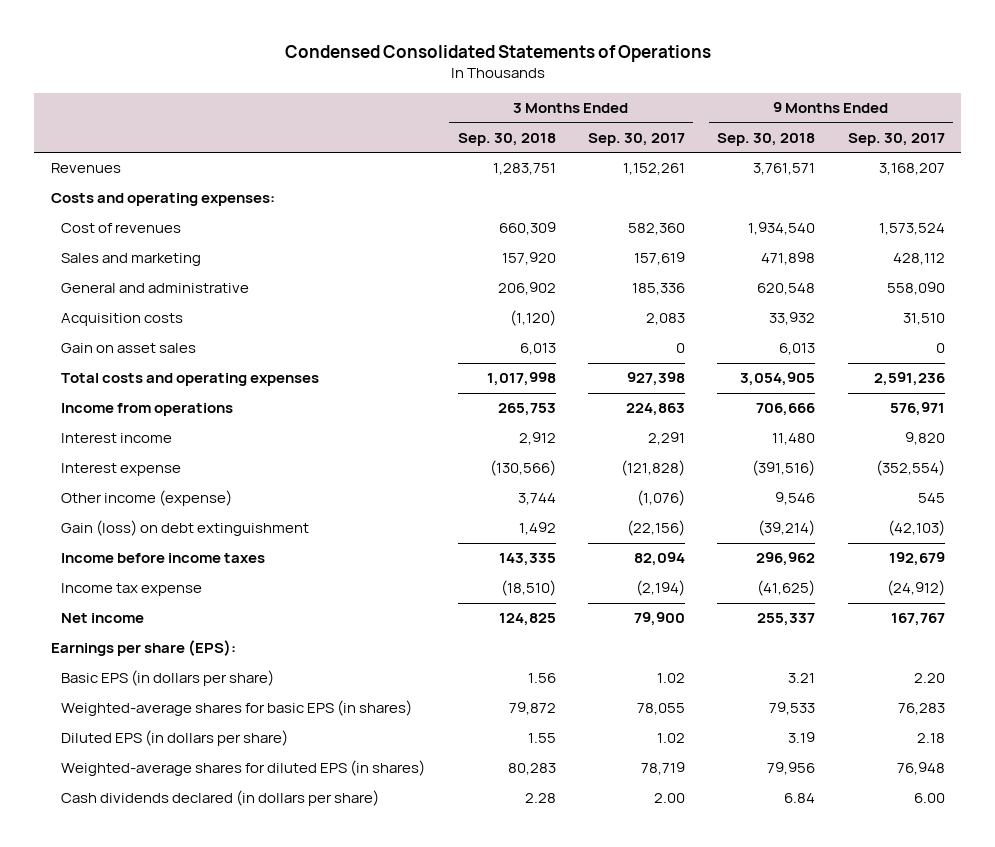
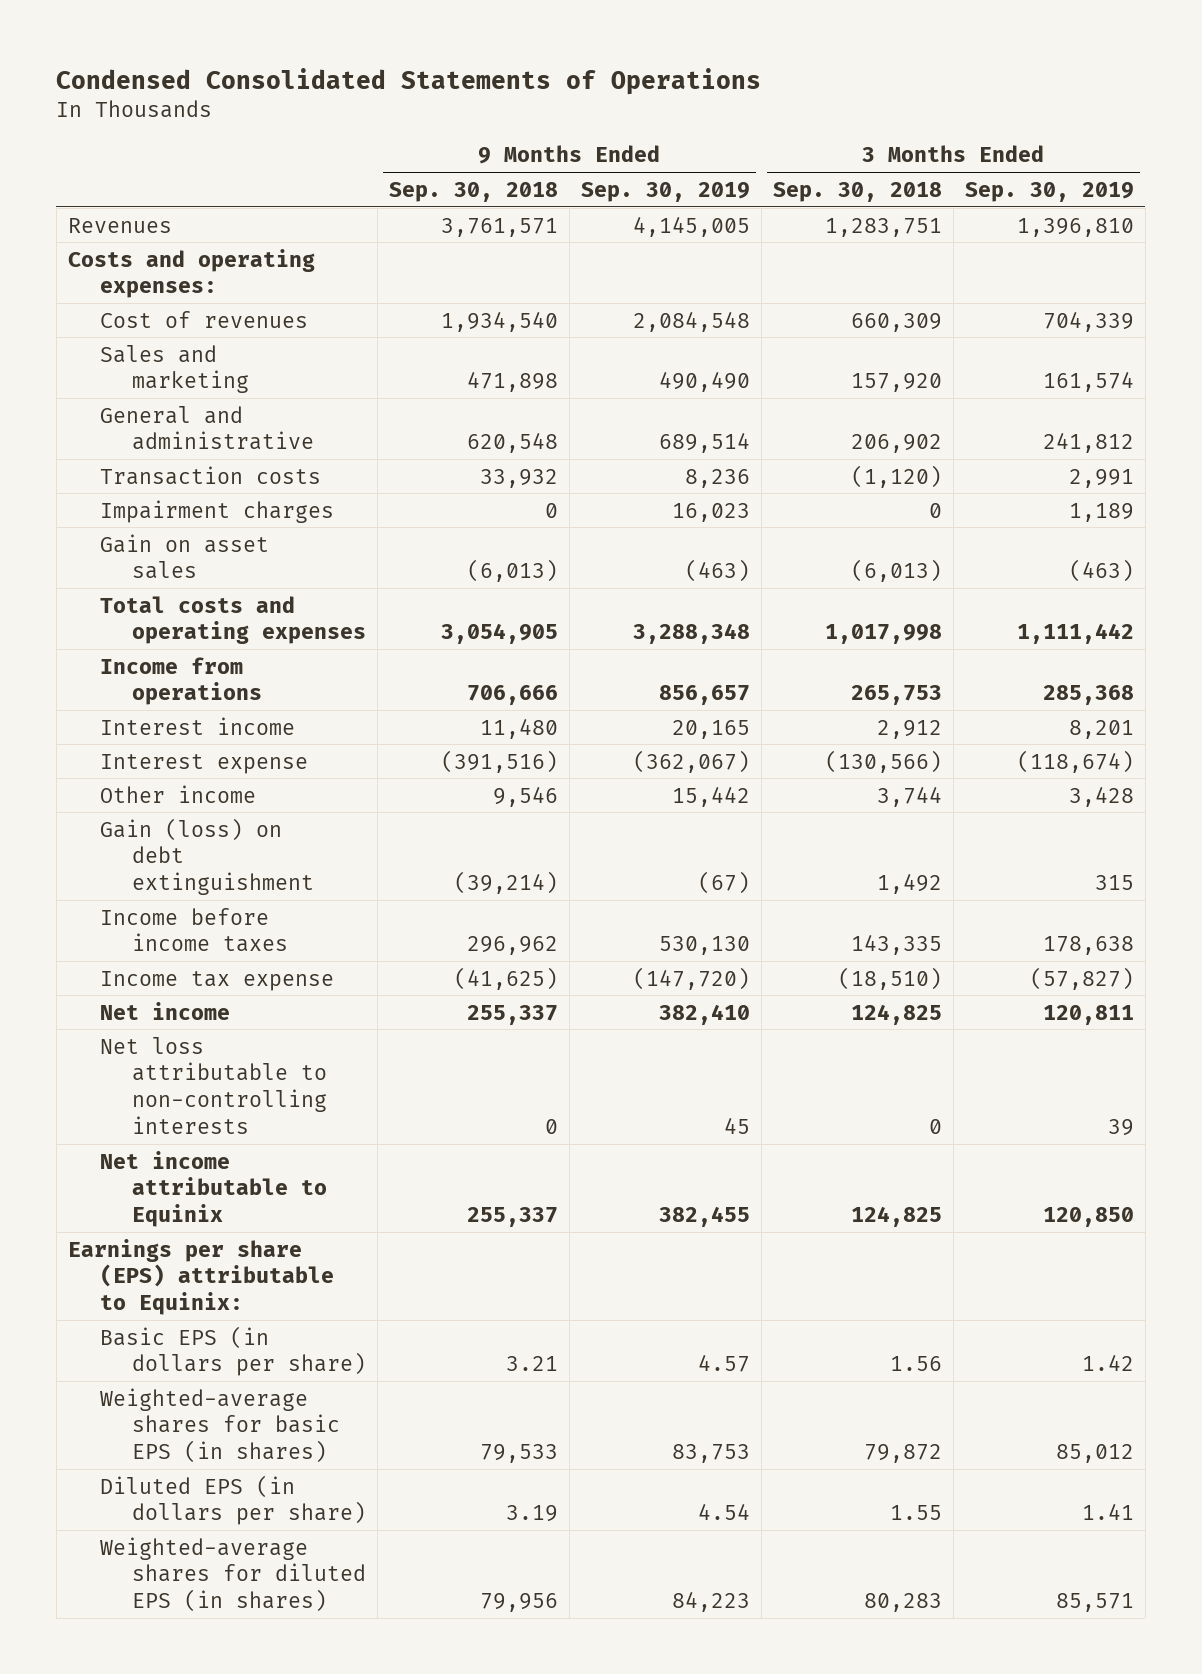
[588,132,686,146] Sep. 30, 2017 -> none
[847,132,945,146] Sep. 30, 2017 -> none
none -> [580,181,750,202] Sep. 30, 2019
none -> [964,181,1134,202] Sep. 30, 2019
[61,313,184,327] Acquisition costs -> [99,465,321,485] Transaction costs
none -> [99,499,334,523] Impairment charges
[519,343,556,356] 6,013 -> [850,559,942,583] (6,013)
[779,343,816,356] 6,013 -> [466,559,558,583] (6,013)
[61,490,233,507] Other income (expense) -> [99,784,256,803] Other income
none -> [99,1036,327,1134] Net loss attributable to non-controlling interests
none -> [99,1150,327,1227] Net income attributable to Equinix
[50,640,236,657] Earnings per share (EPS): -> [67,1238,334,1315] Earnings per share (EPS) attributable to Equinix:
[61,790,380,807] Cash dividends declared (in dollars per share) -> none

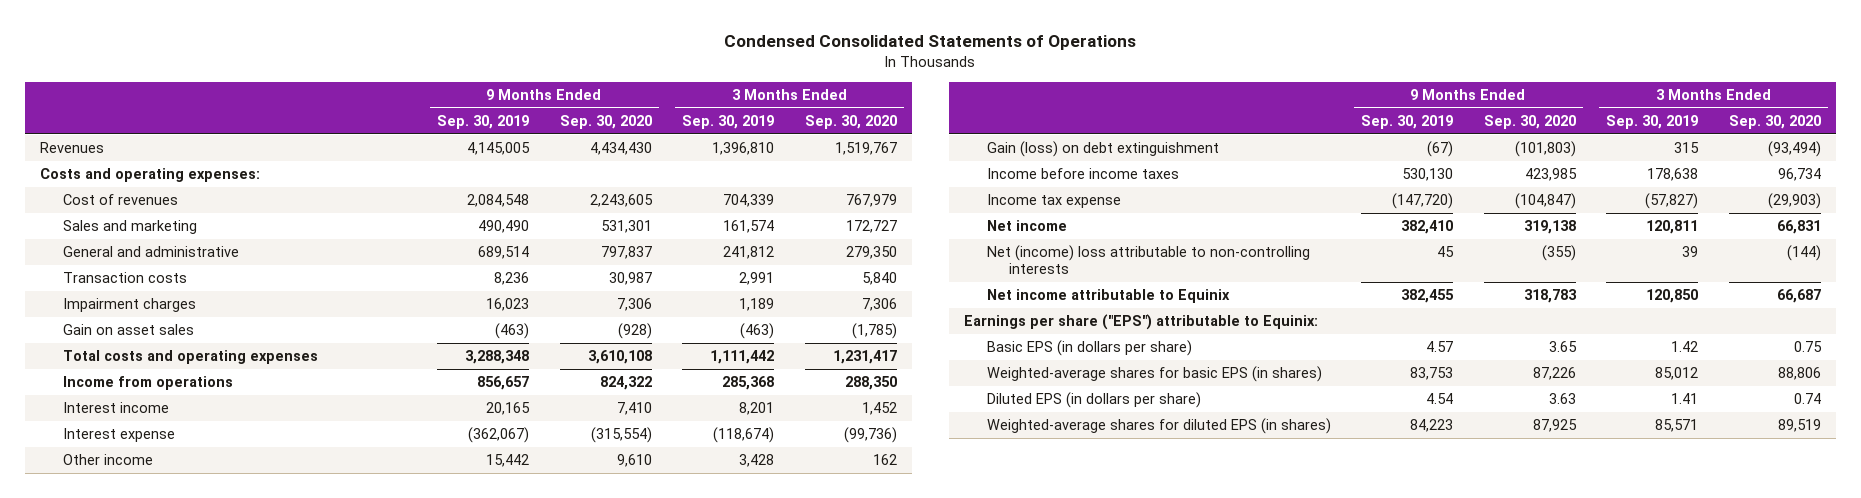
[388,181,558,202] Sep. 30, 2018 -> none
[772,181,942,202] Sep. 30, 2018 -> none
none -> [559,114,652,129] Sep. 30, 2020
none -> [804,114,897,129] Sep. 30, 2020
[99,1036,327,1134] Net loss attributable to non-controlling interests -> [986,245,1310,275] Net (income) loss attributable to non-controlling interests
[67,1238,334,1315] Earnings per share (EPS) attributable to Equinix: -> [963,314,1318,331] Earnings per share ("EPS") attributable to Equinix:

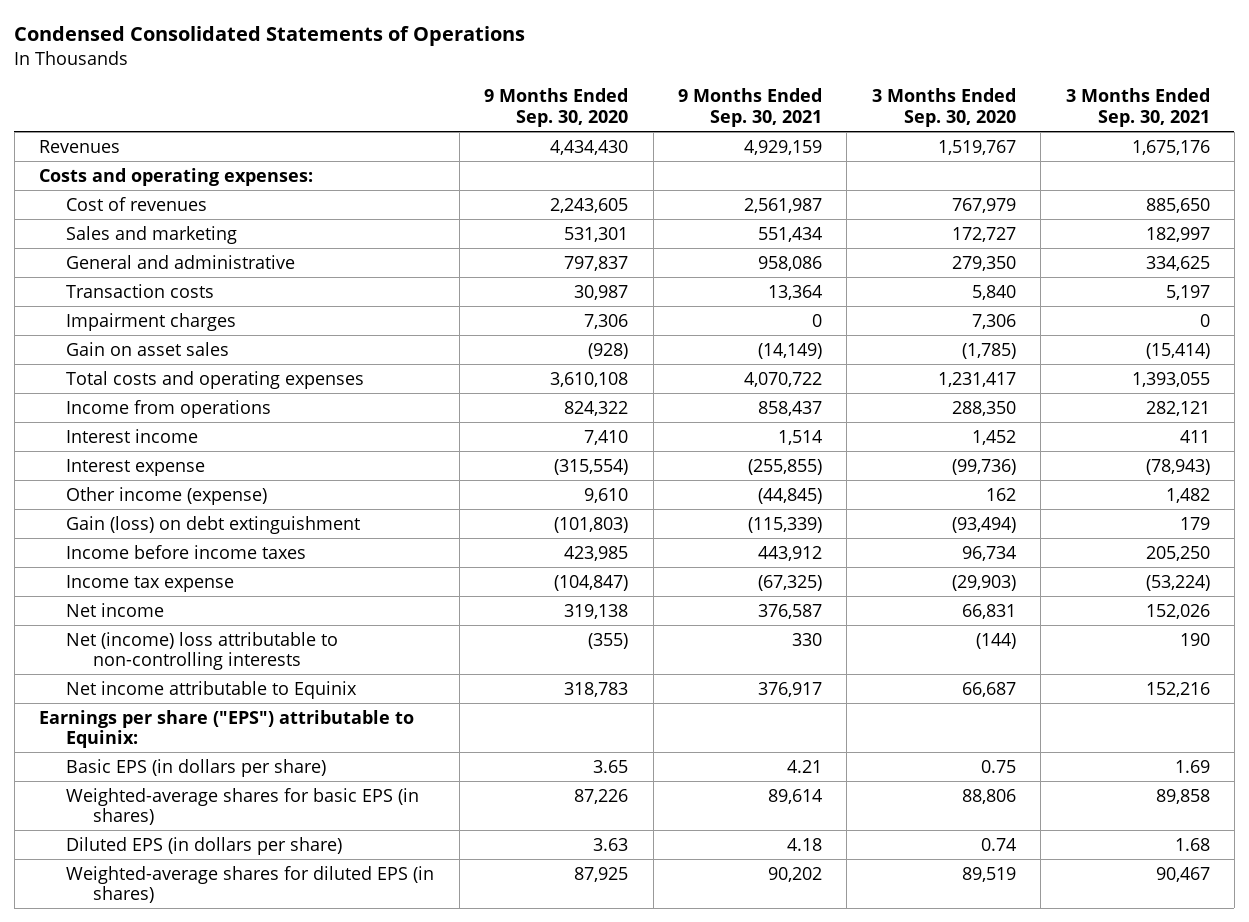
[437,114,530,129] Sep. 30, 2019 -> none
[682,114,775,129] Sep. 30, 2019 -> none
none -> [677,88,822,127] 9 Months Ended Sep. 30, 2021
none -> [1065,88,1210,127] 3 Months Ended Sep. 30, 2021
[62,454,153,466] Other income -> [66,486,268,505] Other income (expense)

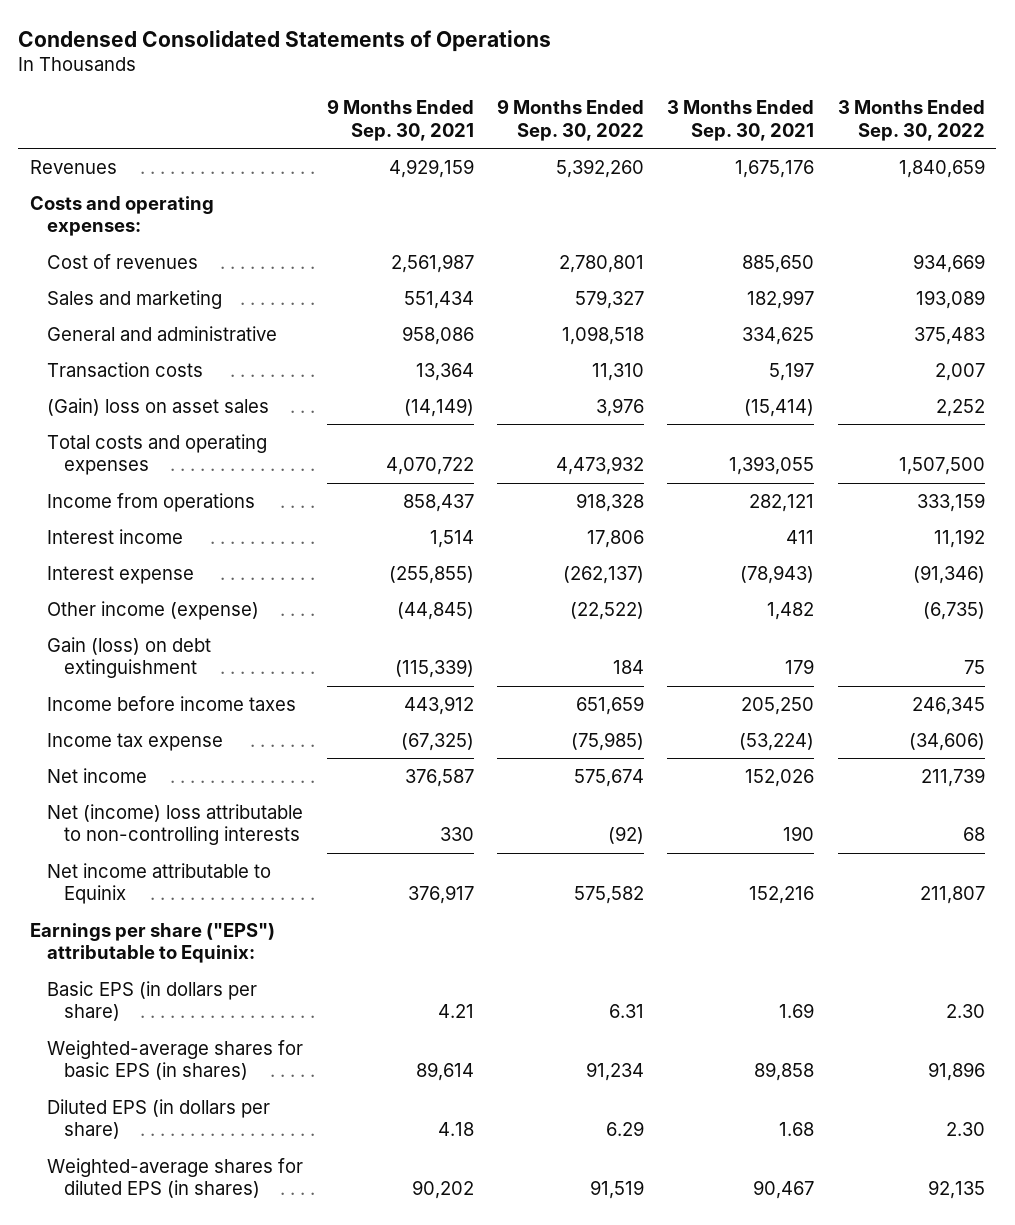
[484,88,629,127] 9 Months Ended Sep. 30, 2020 -> none
[871,88,1016,127] 3 Months Ended Sep. 30, 2020 -> none
none -> [496,99,644,141] 9 Months Ended Sep. 30, 2022
none -> [837,100,985,141] 3 Months Ended Sep. 30, 2022
[66,312,237,331] Impairment charges -> none
[66,341,230,356] Gain on asset sales -> [47,397,270,416] (Gain) loss on asset sales

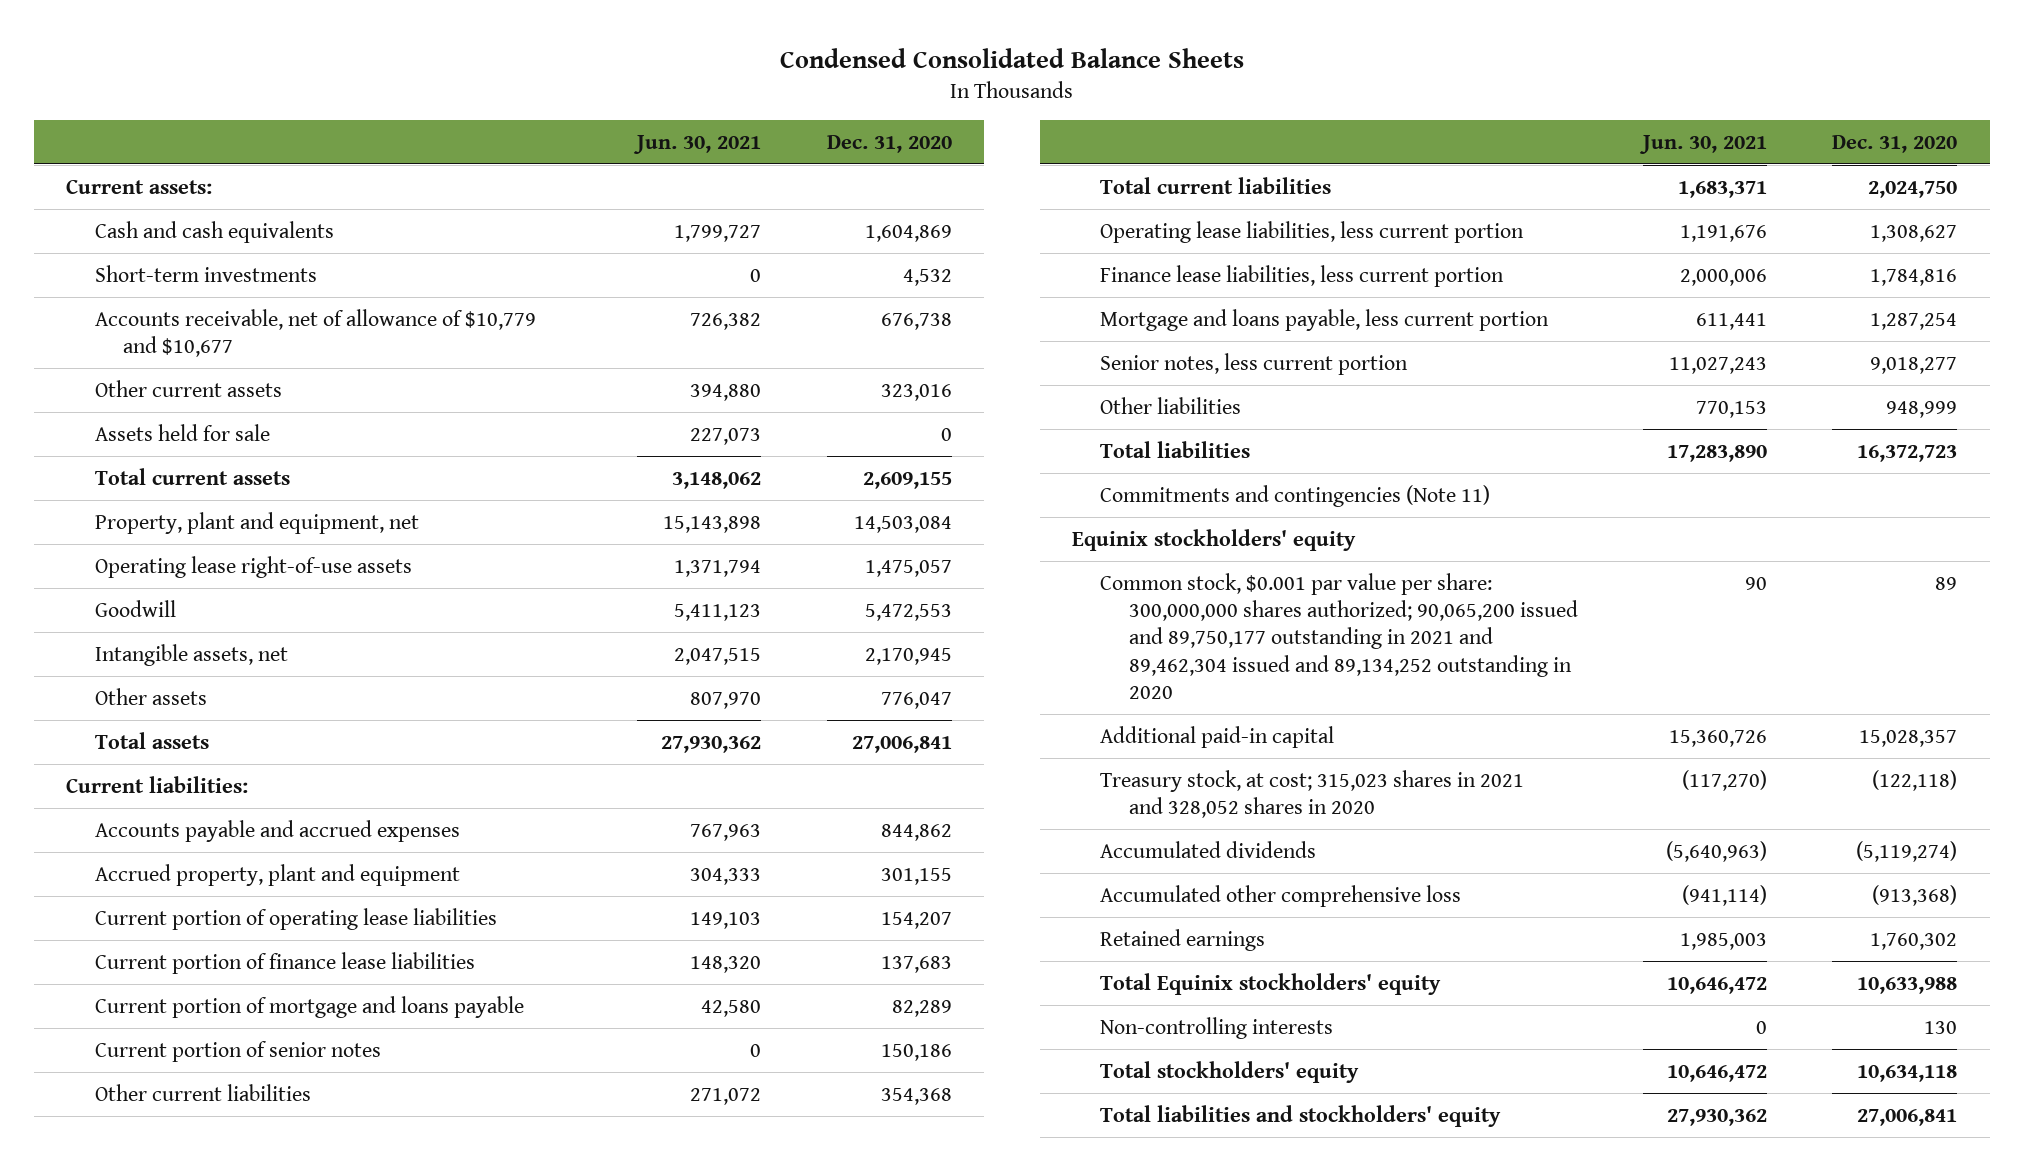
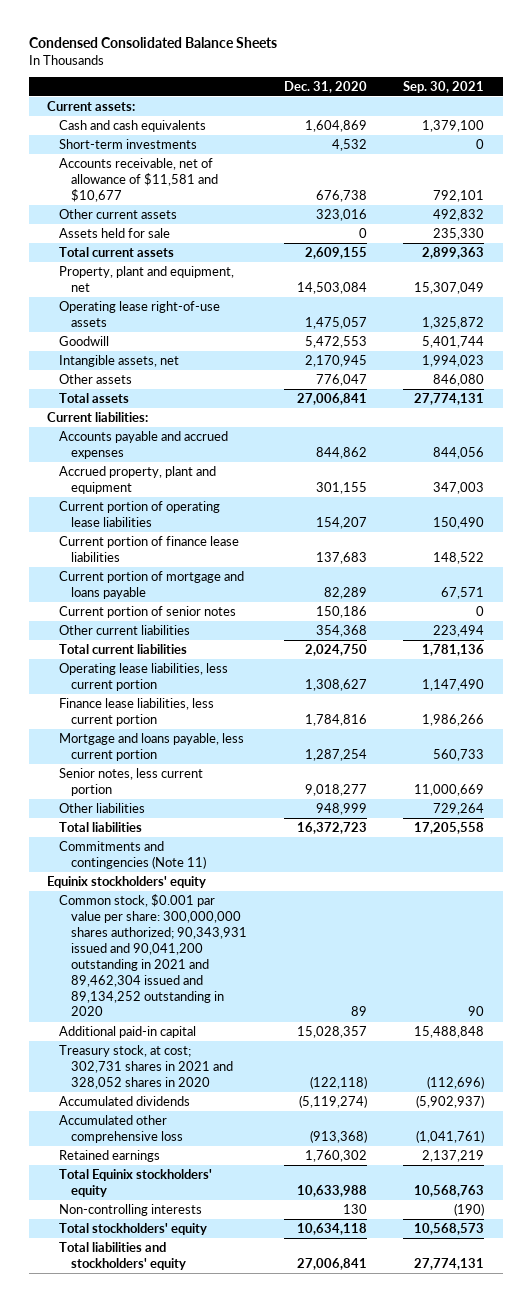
[633,134,762,154] Jun. 30, 2021 -> none
none -> [403,80,485,93] Sep. 30, 2021
[94,308,536,357] Accounts receivable, net of allowance of $10,779 and $10,677 -> [59,157,219,202] Accounts receivable, net of allowance of $11,581 and $10,677
[1100,572,1578,700] Common stock, $0.001 par value per share: 300,000,000 shares authorized; 90,065,200 issued and 89,750,177 outstanding in 2021 and 89,462,304 issued and 89,134,252 outstanding in 2020 -> [59,893,248,1017] Common stock, $0.001 par value per share: 300,000,000 shares authorized; 90,343,931 issued and 90,041,200 outstanding in 2021 and 89,462,304 issued and 89,134,252 outstanding in 2020
[1100,769,1525,818] Treasury stock, at cost; 315,023 shares in 2021 and 328,052 shares in 2020 -> [59,1044,234,1089] Treasury stock, at cost; 302,731 shares in 2021 and 328,052 shares in 2020

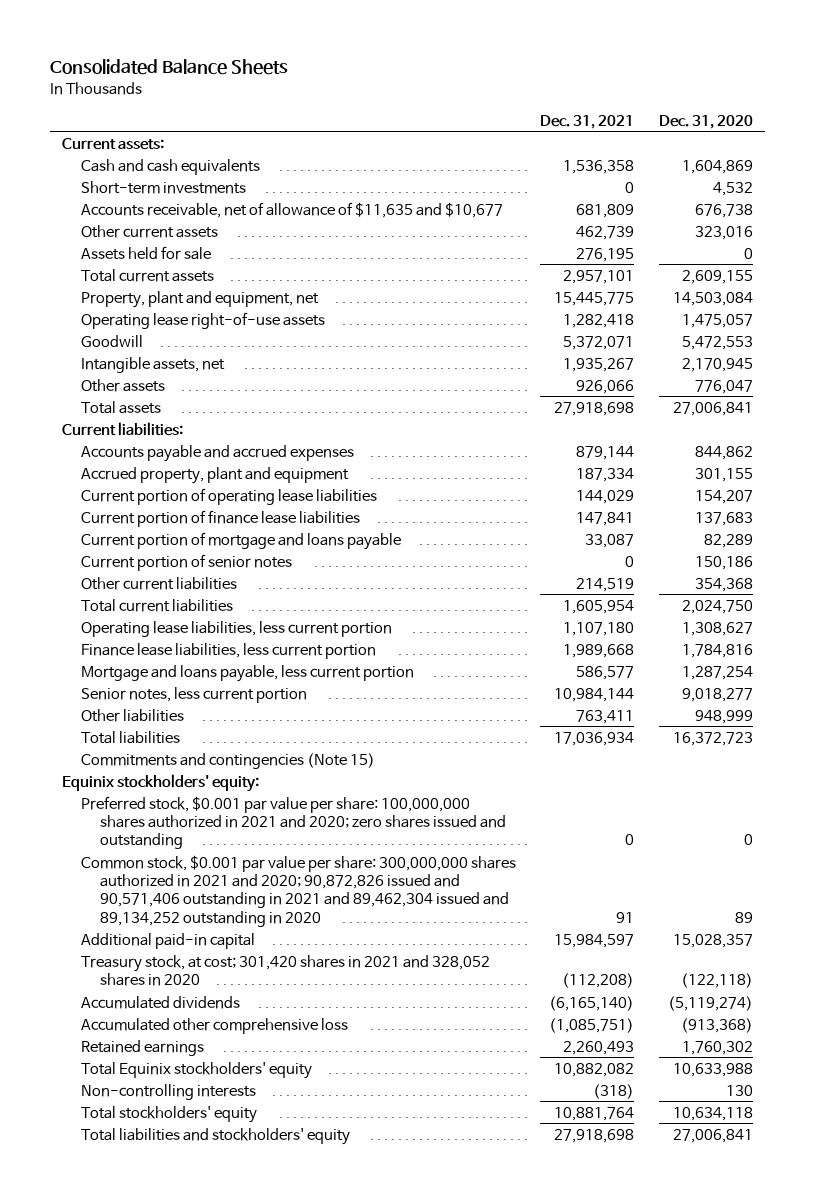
[29,37,278,49] Condensed Consolidated Balance Sheets -> [49,59,288,76] Consolidated Balance Sheets
[403,80,485,93] Sep. 30, 2021 -> none
none -> [540,114,635,129] Dec. 31, 2021
[59,157,219,202] Accounts receivable, net of allowance of $11,581 and $10,677 -> [80,201,503,218] Accounts receivable, net of allowance of $11,635 and $10,677
[59,840,207,869] Commitments and contingencies (Note 11) -> [80,752,375,769] Commitments and contingencies (Note 15)
[47,875,207,888] Equinix stockholders' equity -> [61,773,259,792] Equinix stockholders' equity:
none -> [80,795,506,850] Preferred stock, $0.001 par value per share: 100,000,000 shares authorized in 2021 and 2020; zero shares issued and outstanding
[59,893,248,1017] Common stock, $0.001 par value per share: 300,000,000 shares authorized; 90,343,931 issued and 90,041,200 outstanding in 2021 and 89,462,304 issued and 89,134,252 outstanding in 2020 -> [80,854,516,927] Common stock, $0.001 par value per share: 300,000,000 shares authorized in 2021 and 2020; 90,872,826 issued and 90,571,406 outstanding in 2021 and 89,462,304 issued and 89,134,252 outstanding in 2020
[59,1044,234,1089] Treasury stock, at cost; 302,731 shares in 2021 and 328,052 shares in 2020 -> [80,954,490,986] Treasury stock, at cost; 301,420 shares in 2021 and 328,052 shares in 2020

